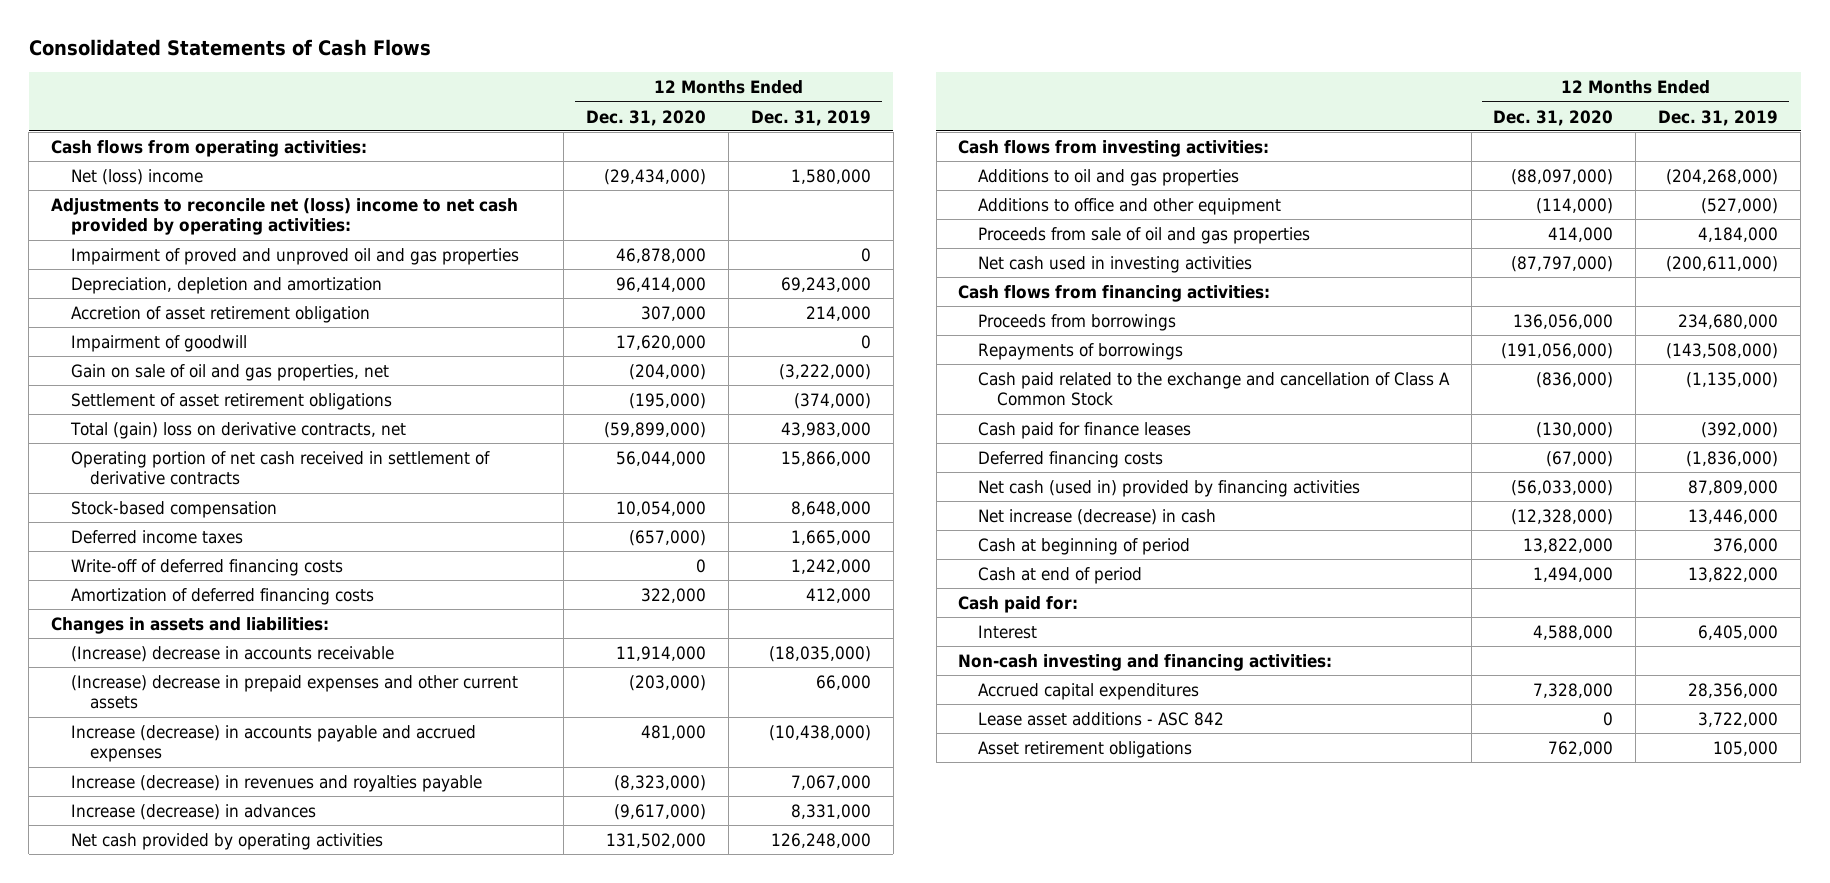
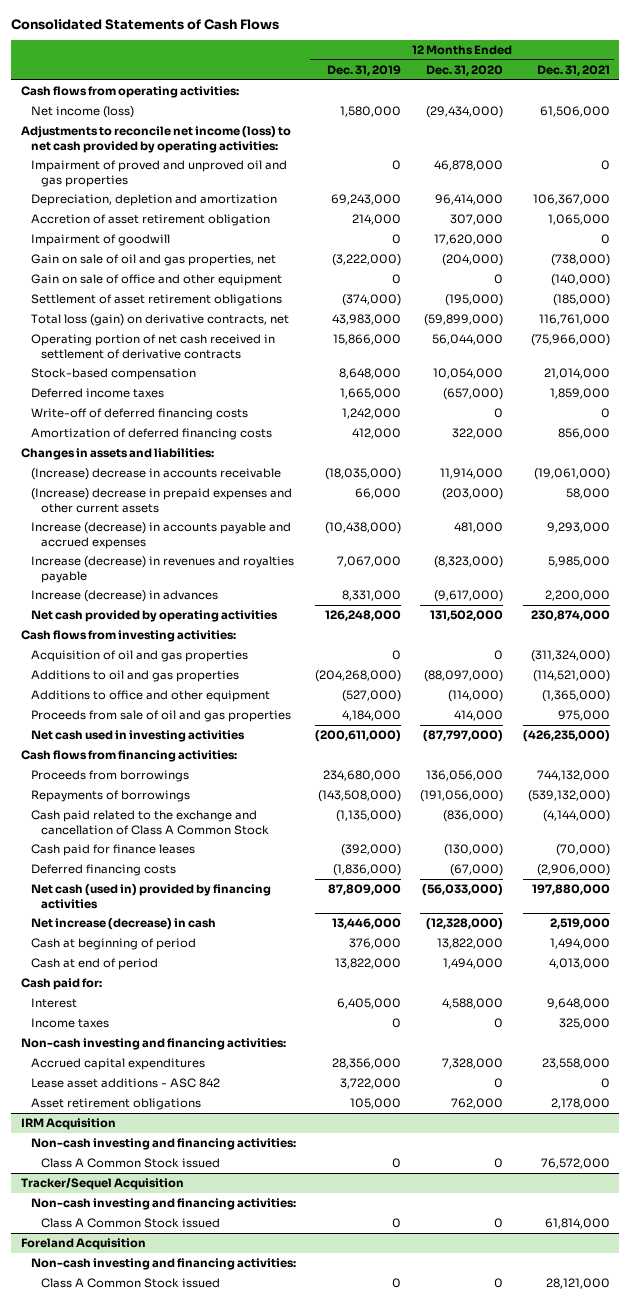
none -> [536,64,610,76] Dec. 31, 2021
[70,168,203,185] Net (loss) income -> [30,106,134,119] Net income (loss)
[51,197,519,236] Adjustments to reconcile net (loss) income to net cash provided by operating activities: -> [20,126,291,153] Adjustments to reconcile net income (loss) to net cash provided by operating activities:
none -> [30,274,282,287] Gain on sale of office and other equipment
[69,421,406,439] Total (gain) loss on derivative contracts, net -> [30,314,289,327] Total loss (gain) on derivative contracts, net
none -> [30,650,248,663] Acquisition of oil and gas properties
none -> [30,1018,109,1029] Income taxes
none -> [20,1118,116,1131] IRM Acquisition
none -> [30,1138,296,1151] Non-cash investing and financing activities:
none -> [40,1158,220,1169] Class A Common Stock issued
none -> [20,1178,184,1191] Tracker/Sequel Acquisition
none -> [30,1198,296,1211] Non-cash investing and financing activities:
none -> [40,1218,220,1229] Class A Common Stock issued
none -> [20,1238,146,1251] Foreland Acquisition
none -> [30,1258,296,1271] Non-cash investing and financing activities:
none -> [40,1278,220,1289] Class A Common Stock issued

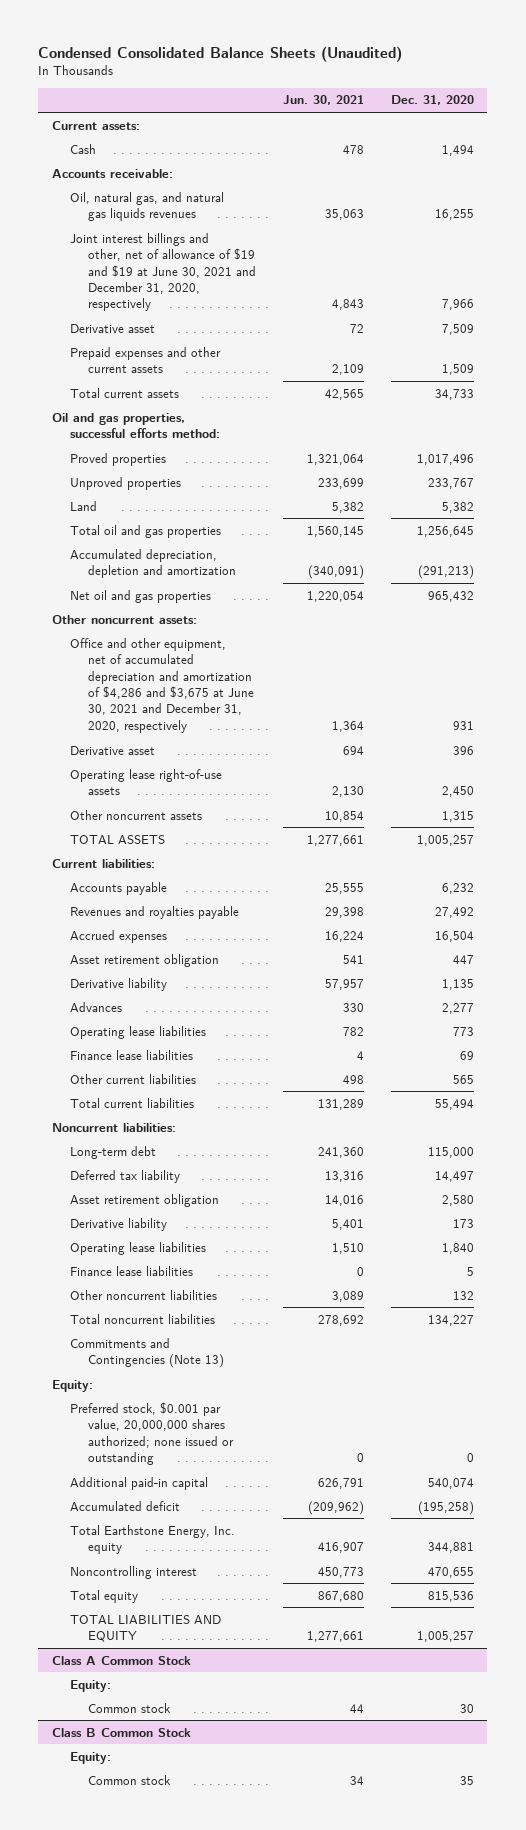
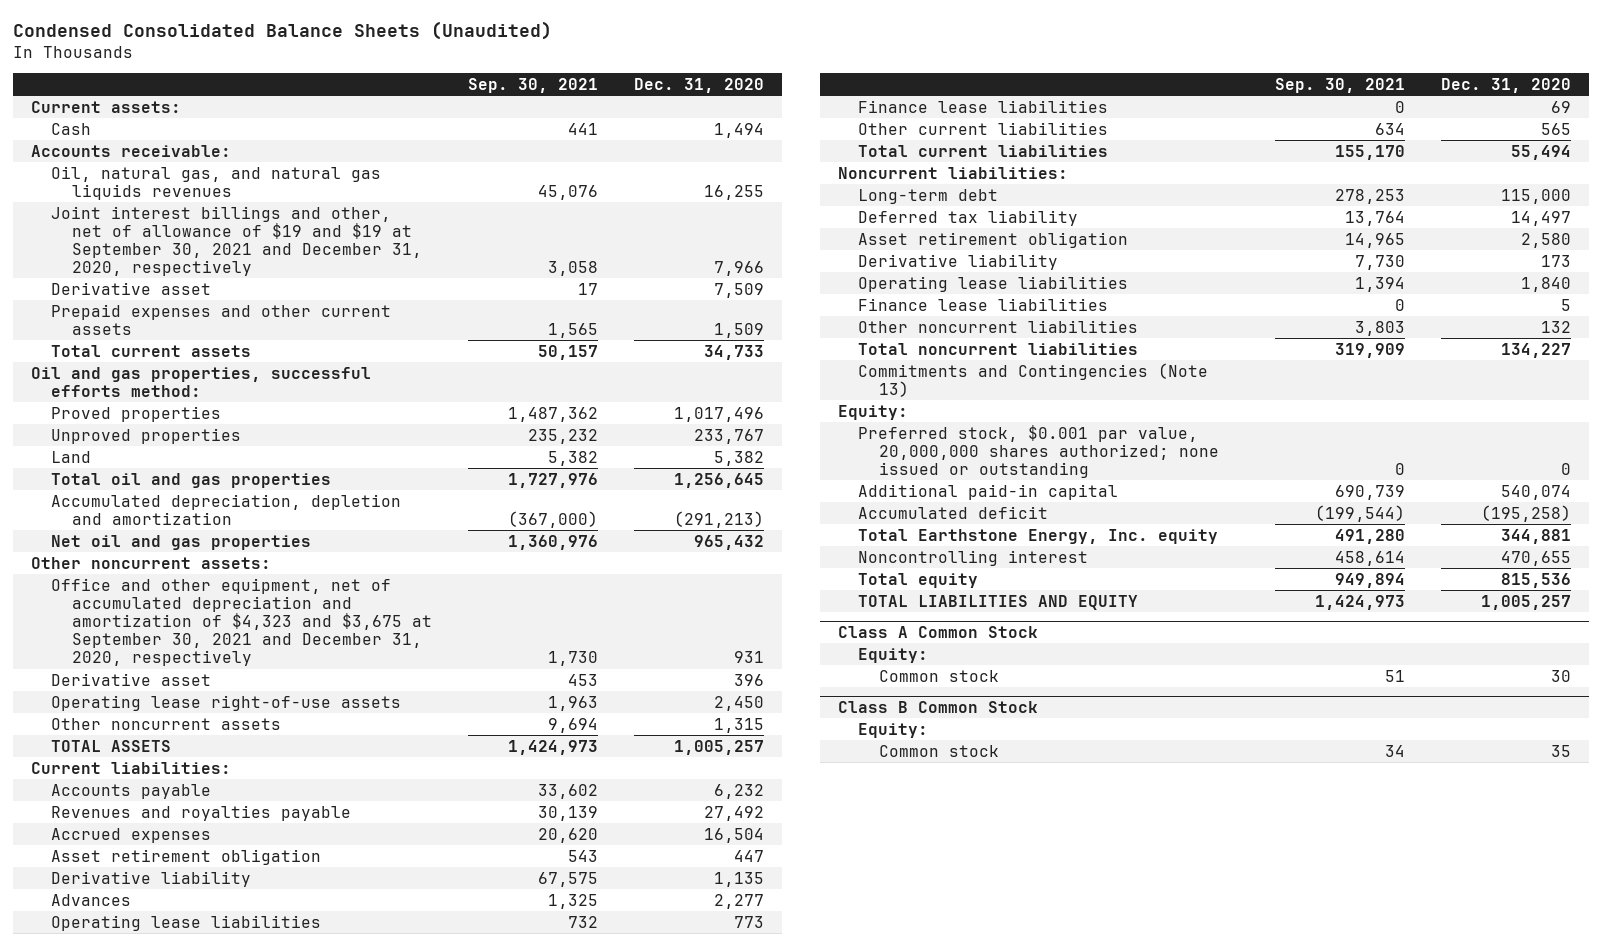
[282,95,364,106] Jun. 30, 2021 -> none
none -> [467,77,598,93] Sep. 30, 2021
[69,232,256,312] Joint interest billings and other, net of allowance of $19 and $19 at June 30, 2021 and December 31, 2020, respectively -> [51,205,422,276] Joint interest billings and other, net of allowance of $19 and $19 at September 30, 2021 and December 31, 2020, respectively
[69,637,254,733] Office and other equipment, net of accumulated depreciation and amortization of $4,286 and $3,675 at June 30, 2021 and December 31, 2020, respectively -> [51,577,432,666] Office and other equipment, net of accumulated depreciation and amortization of $4,323 and $3,675 at September 30, 2021 and December 31, 2020, respectively

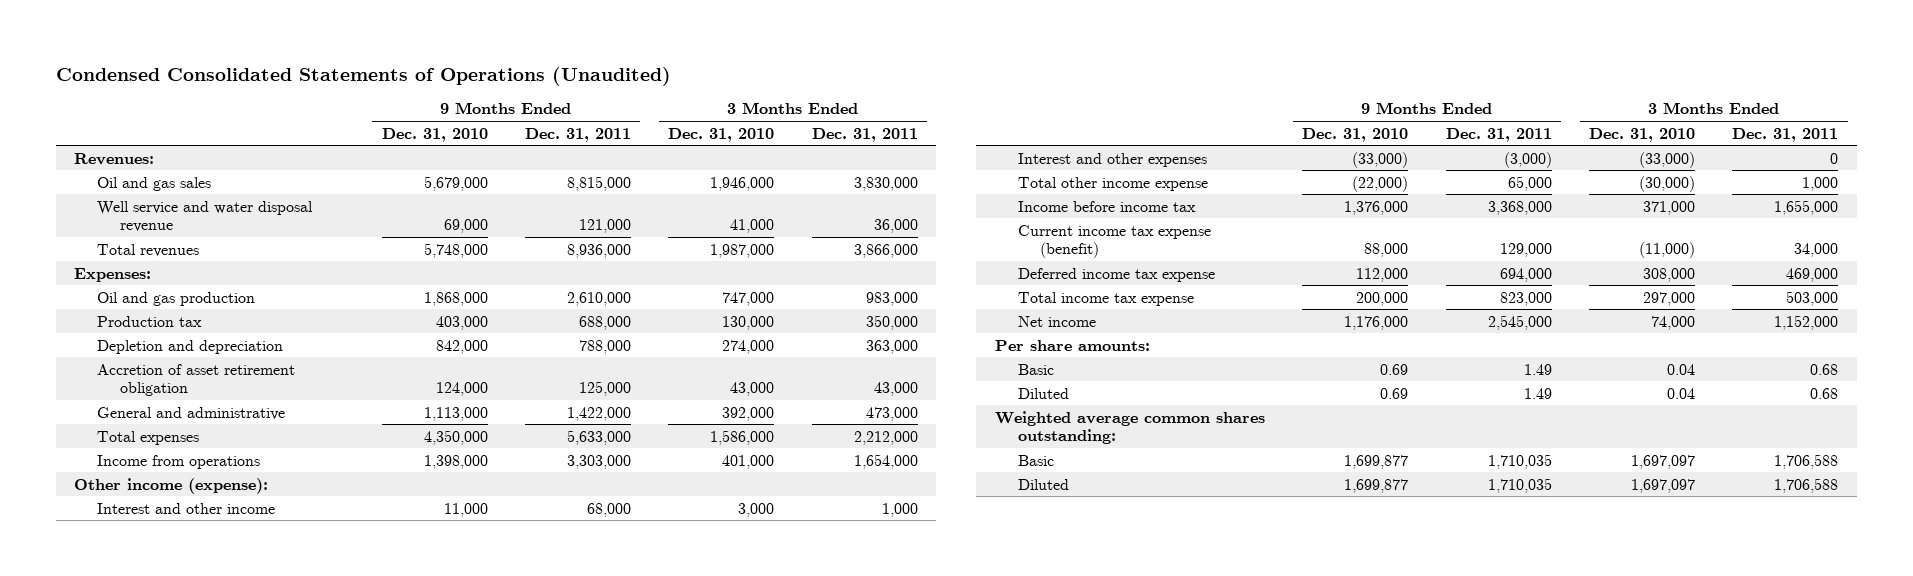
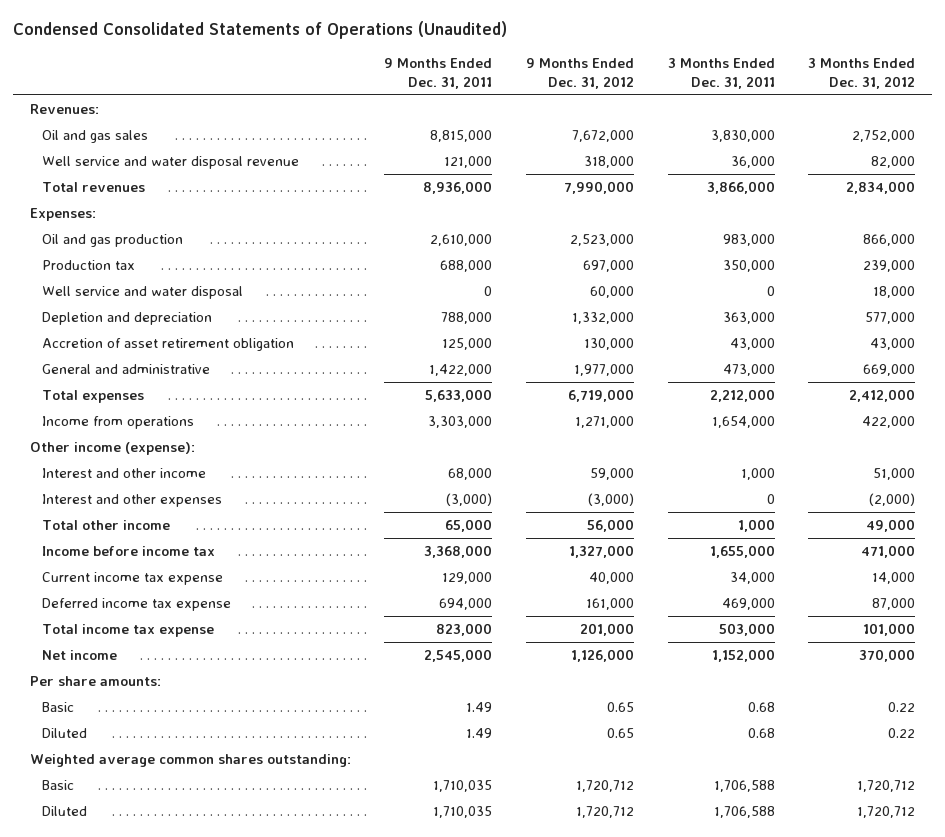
[381,127,488,142] Dec. 31, 2010 -> none
[668,127,775,142] Dec. 31, 2010 -> none
none -> [525,58,634,89] 9 Months Ended Dec. 31, 2012
none -> [808,58,916,89] 3 Months Ended Dec. 31, 2012
none -> [41,286,243,300] Well service and water disposal
[1017,176,1208,191] Total other income expense -> [41,520,170,531] Total other income
[1017,224,1211,259] Current income tax expense (benefit) -> [41,572,223,586] Current income tax expense

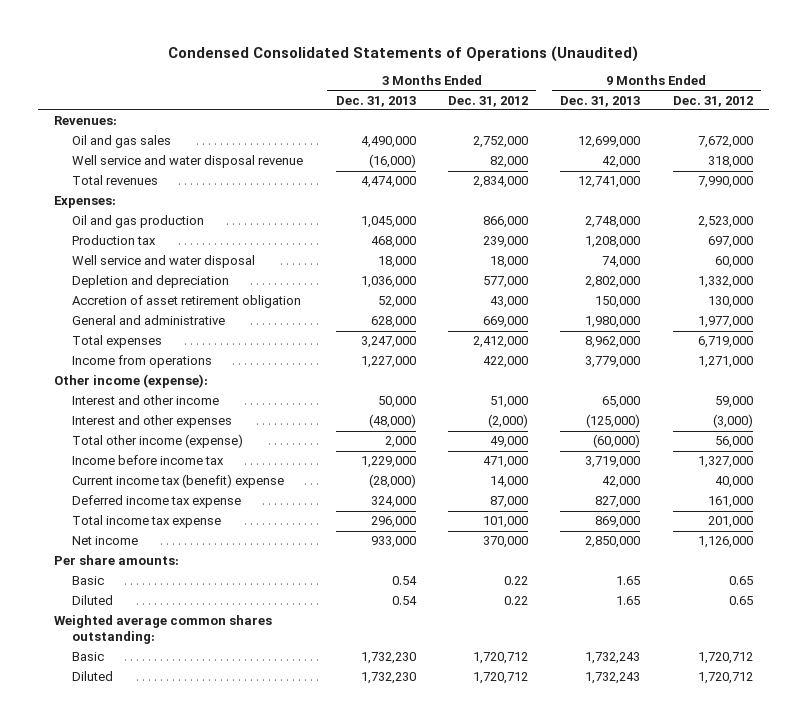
[384,58,493,89] 9 Months Ended Dec. 31, 2011 -> none
[667,58,775,89] 3 Months Ended Dec. 31, 2011 -> none
none -> [335,95,416,107] Dec. 31, 2013
none -> [560,95,641,107] Dec. 31, 2013
[41,520,170,531] Total other income -> [72,434,244,449] Total other income (expense)
[41,572,223,586] Current income tax expense -> [72,474,285,489] Current income tax (benefit) expense

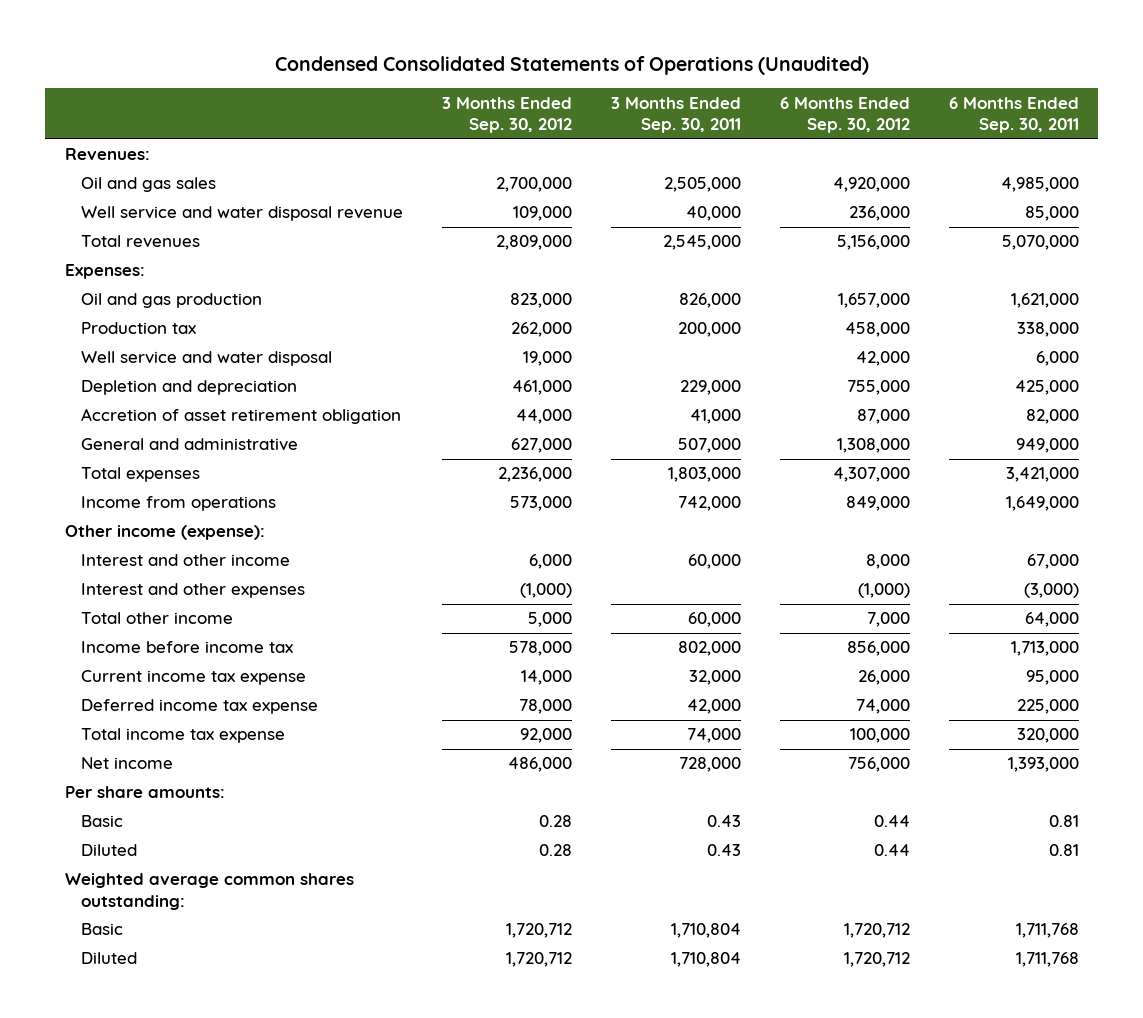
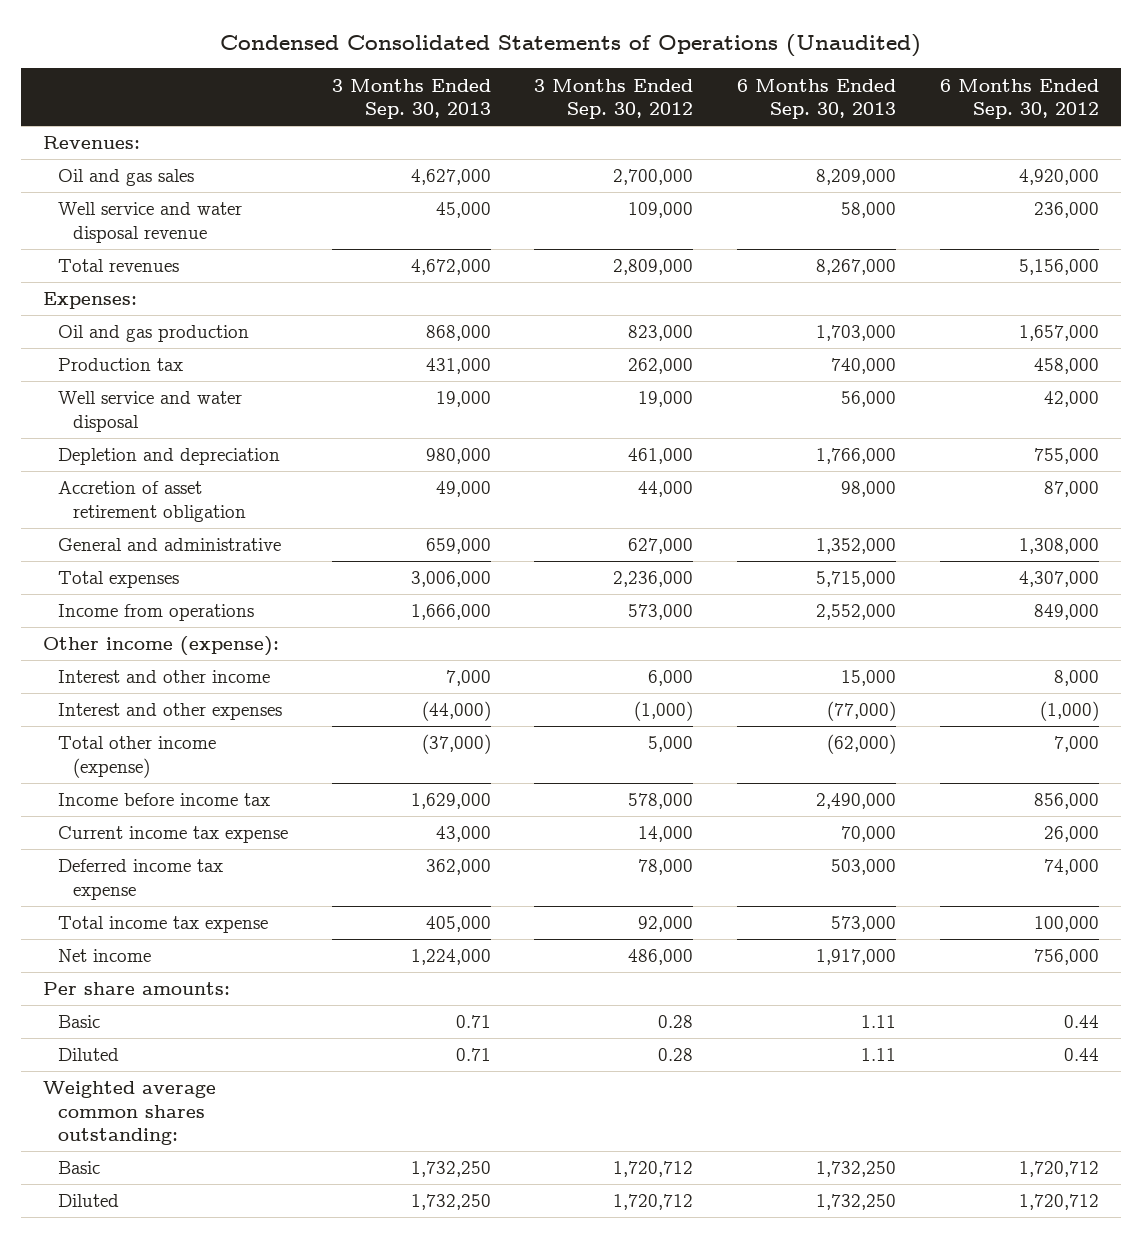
[610,96,741,134] 3 Months Ended Sep. 30, 2011 -> none
[948,96,1079,134] 6 Months Ended Sep. 30, 2011 -> none
none -> [331,78,491,119] 3 Months Ended Sep. 30, 2013
none -> [737,78,897,119] 6 Months Ended Sep. 30, 2013
[80,612,233,625] Total other income -> [57,736,216,778] Total other income (expense)

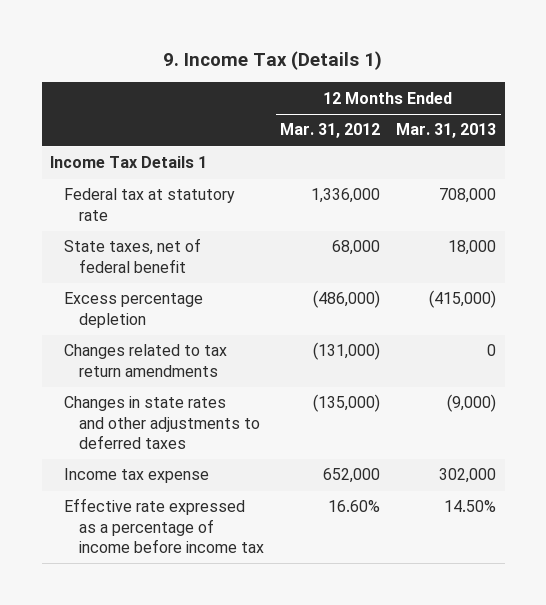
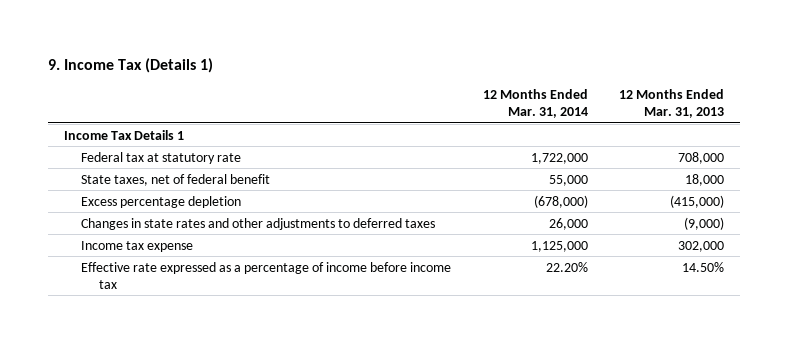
[280,123,381,139] Mar. 31, 2012 -> none
none -> [482,88,588,119] 12 Months Ended Mar. 31, 2014
[64,344,228,377] Changes related to tax return amendments -> none

